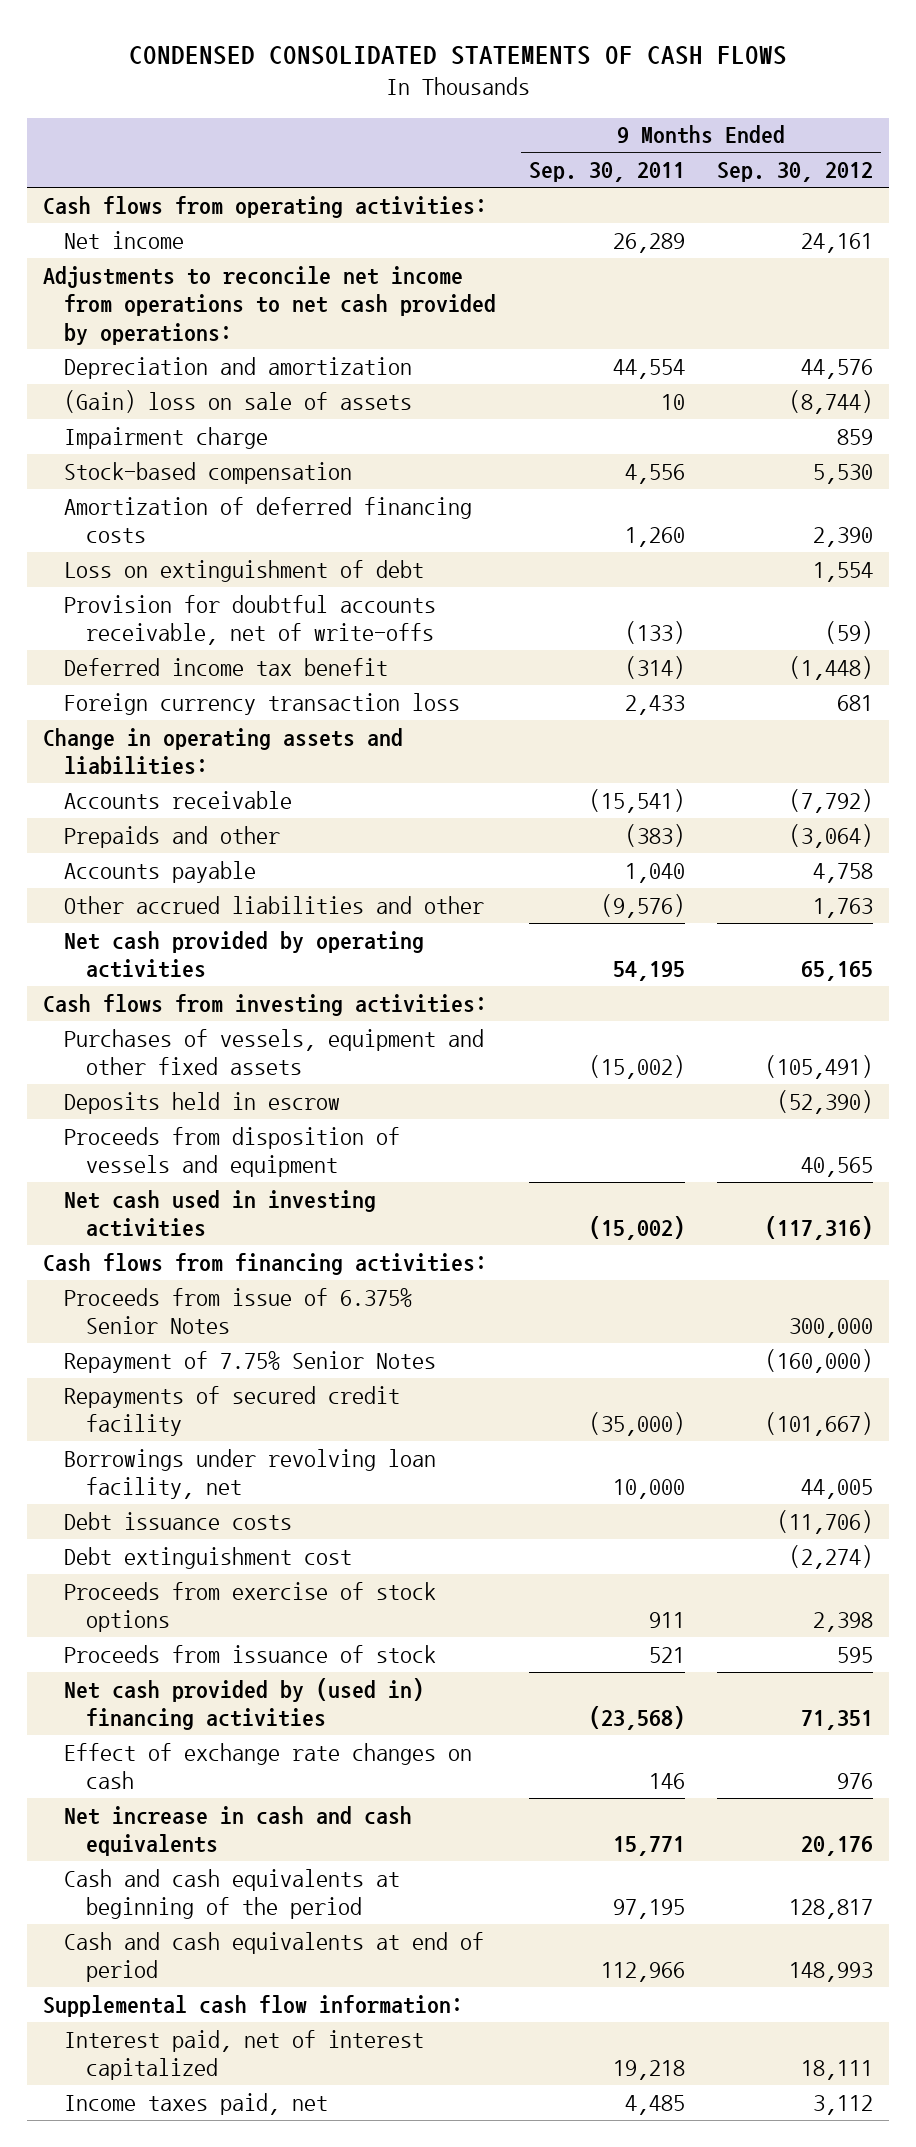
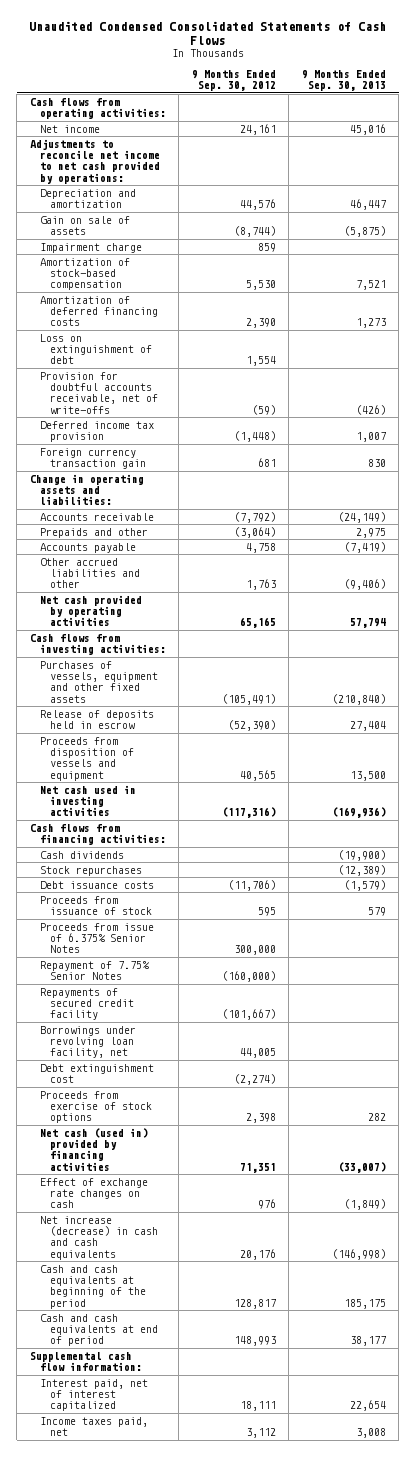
[128,45,787,65] CONDENSED CONSOLIDATED STATEMENTS OF CASH FLOWS -> [28,20,386,45] Unaudited Condensed Consolidated Statements of Cash Flows
[528,162,685,183] Sep. 30, 2011 -> none
none -> [301,69,386,92] 9 Months Ended Sep. 30, 2013
[42,265,497,345] Adjustments to reconcile net income from operations to net cash provided by operations: -> [29,138,160,184] Adjustments to reconcile net income to net cash provided by operations:
[64,389,413,413] (Gain) loss on sale of assets -> [39,215,130,236] Gain on sale of assets
[64,461,353,484] Stock-based compensation -> [39,257,130,291] Amortization of stock-based compensation
[64,657,389,676] Deferred income tax benefit -> [39,420,154,443] Deferred income tax provision
[64,692,461,715] Foreign currency transaction loss -> [39,447,146,470] Foreign currency transaction gain
[64,1091,341,1114] Deposits held in escrow -> [39,709,154,730] Release of deposits held in escrow
none -> [39,850,124,859] Cash dividends
none -> [39,865,142,876] Stock repurchases
[64,1511,293,1530] Debt issuance costs -> [39,880,154,889] Debt issuance costs
[64,1644,437,1663] Proceeds from issuance of stock -> [39,895,152,916] Proceeds from issuance of stock
[64,1677,425,1731] Net cash provided by (used in) financing activities -> [39,1127,148,1171] Net cash (used in) provided by financing activities
[64,1805,413,1857] Net increase in cash and cash equivalents -> [39,1215,158,1260] Net increase (decrease) in cash and cash equivalents

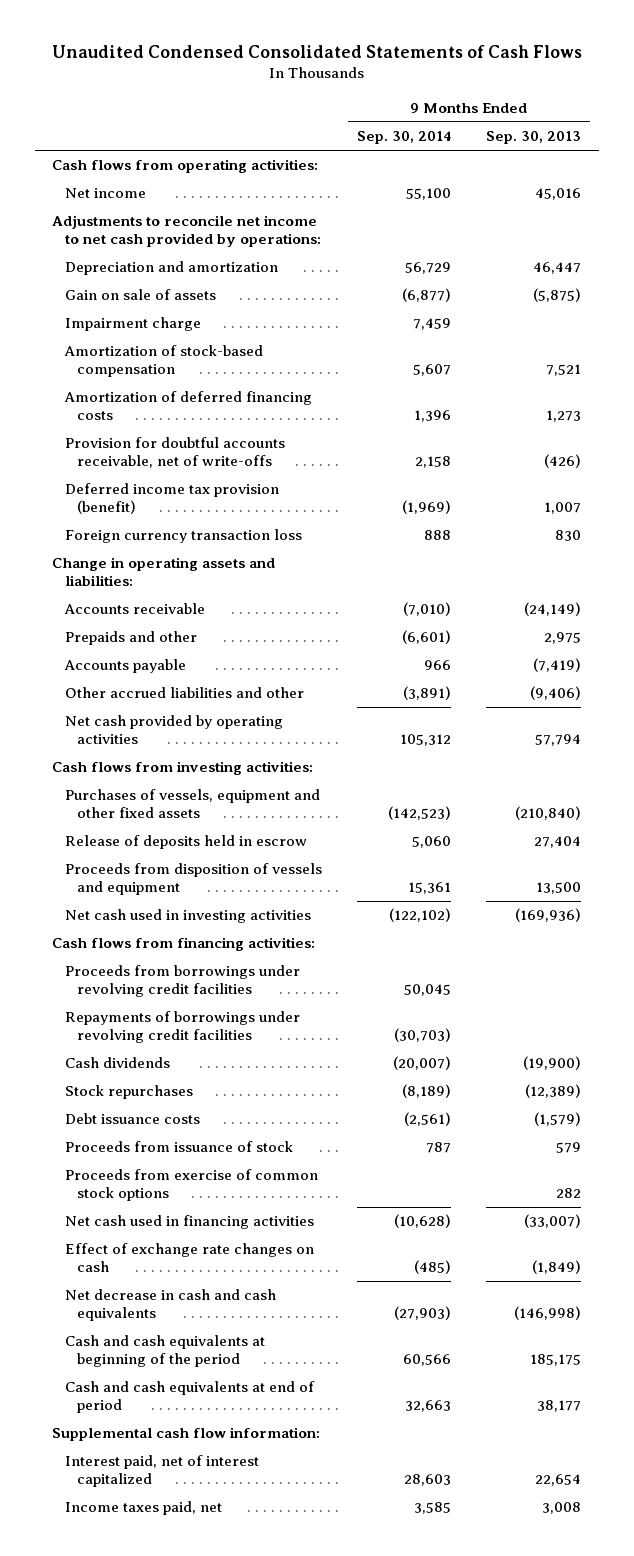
[191,69,276,92] 9 Months Ended Sep. 30, 2012 -> none
none -> [357,131,452,145] Sep. 30, 2014
[39,333,152,365] Loss on extinguishment of debt -> none
[39,420,154,443] Deferred income tax provision -> [64,483,279,515] Deferred income tax provision (benefit)
[39,447,146,470] Foreign currency transaction gain -> [64,529,302,544] Foreign currency transaction loss
none -> [64,965,300,998] Proceeds from borrowings under revolving credit facilities
none -> [64,1011,300,1044] Repayments of borrowings under revolving credit facilities
[39,922,154,954] Proceeds from issue of 6.375% Senior Notes -> none
[39,960,150,981] Repayment of 7.75% Senior Notes -> none
[39,987,134,1021] Repayments of secured credit facility -> none
[39,1025,136,1059] Borrowings under revolving loan facility, net -> none
[39,1063,154,1084] Debt extinguishment cost -> none
[39,1090,152,1124] Proceeds from exercise of stock options -> [64,1169,318,1202] Proceeds from exercise of common stock options
[39,1127,148,1171] Net cash (used in) provided by financing activities -> [64,1215,314,1230] Net cash used in financing activities
[39,1215,158,1260] Net increase (decrease) in cash and cash equivalents -> [64,1289,276,1322] Net decrease in cash and cash equivalents

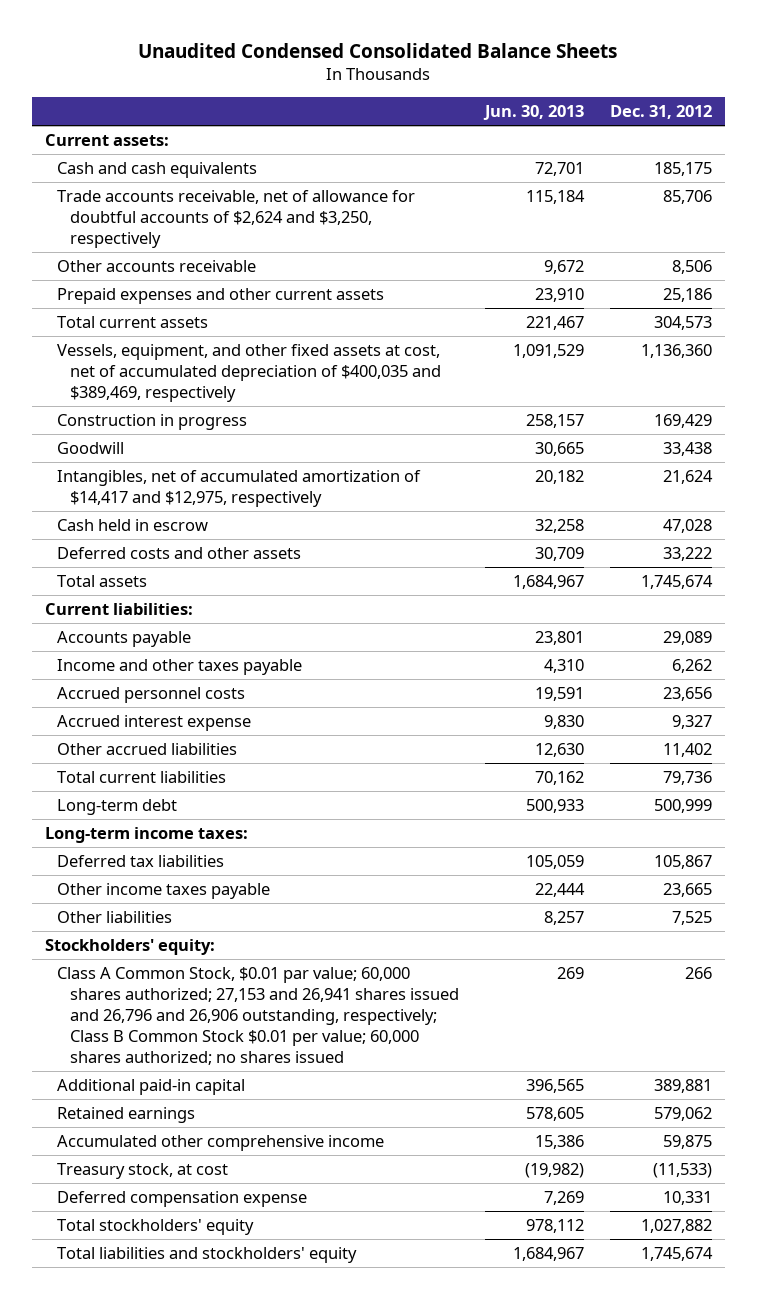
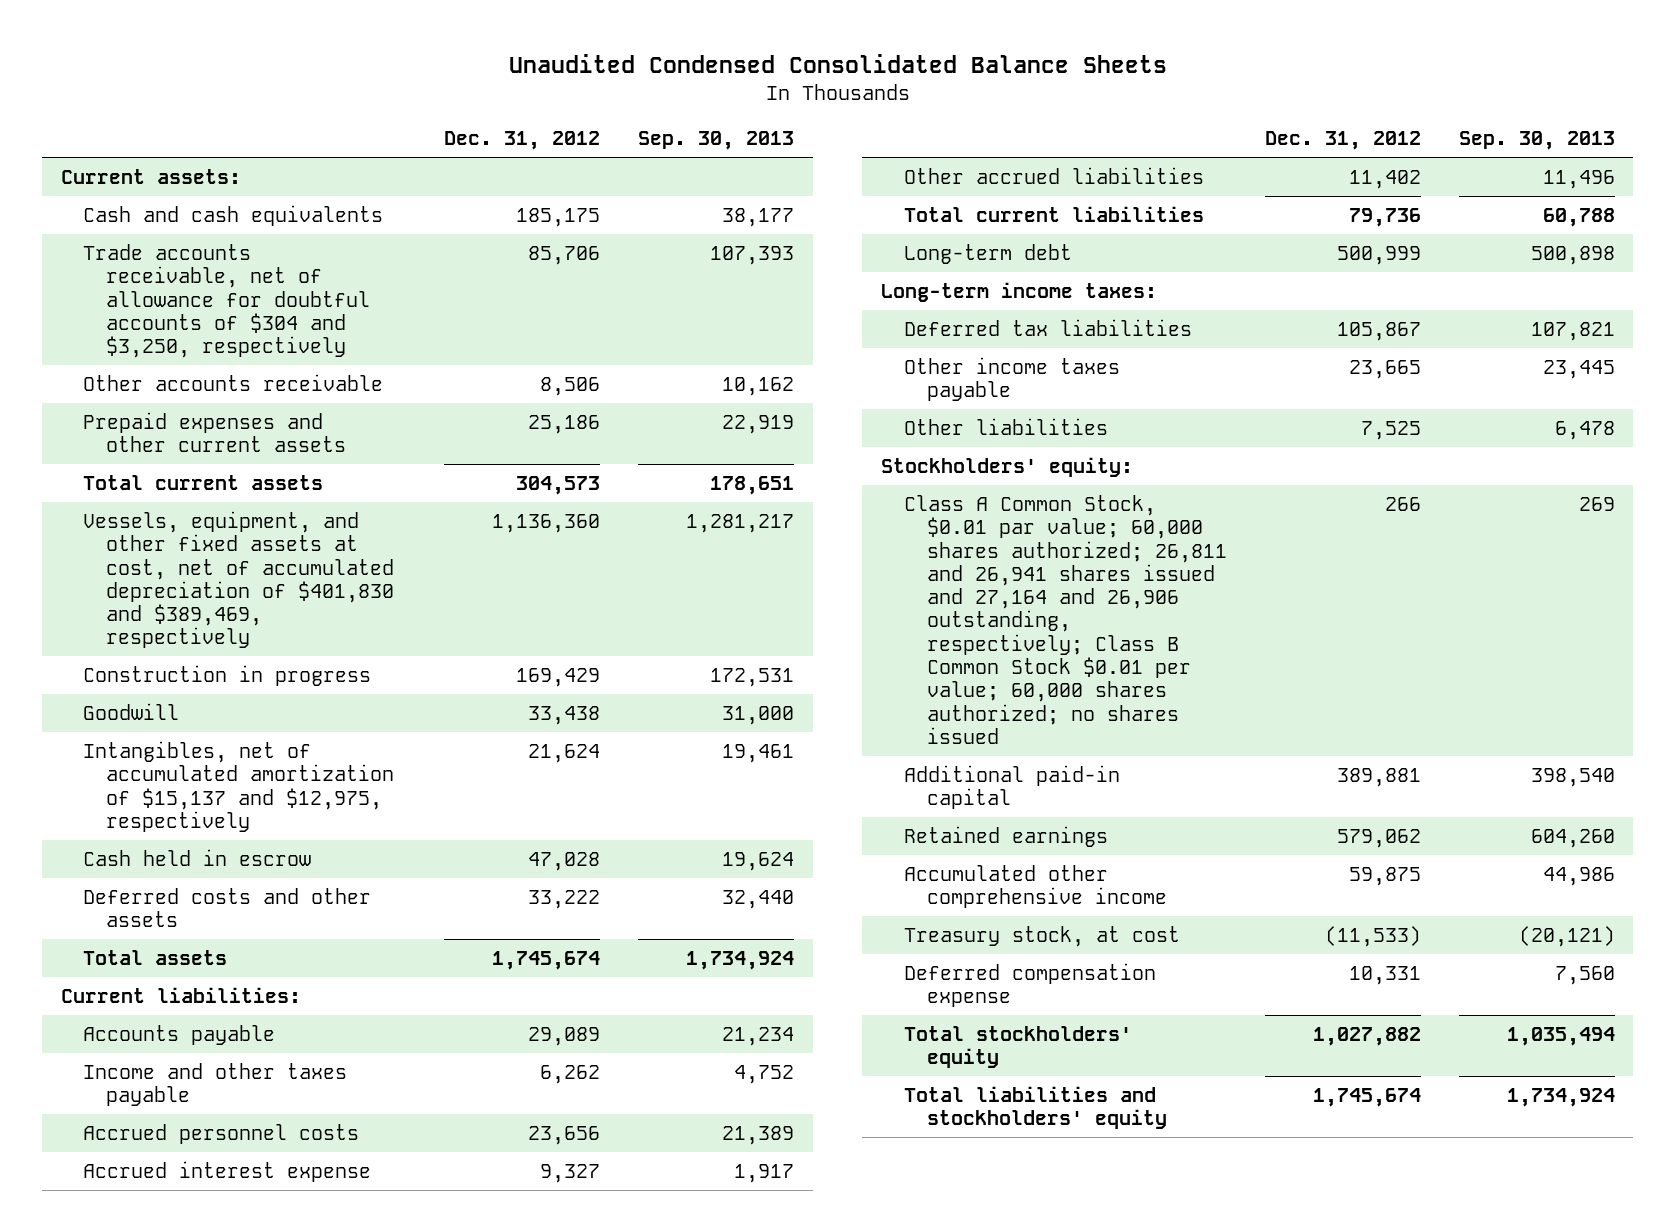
[482,105,584,121] Jun. 30, 2013 -> none
none -> [637,131,794,151] Sep. 30, 2013
[57,190,416,248] Trade accounts receivable, net of allowance for doubtful accounts of $2,624 and $3,250, respectively -> [83,243,371,359] Trade accounts receivable, net of allowance for doubtful accounts of $304 and $3,250, respectively
[57,344,441,402] Vessels, equipment, and other fixed assets at cost, net of accumulated depreciation of $400,035 and $389,469, respectively -> [83,510,395,649] Vessels, equipment, and other fixed assets at cost, net of accumulated depreciation of $401,830 and $389,469, respectively
[57,470,422,508] Intangibles, net of accumulated amortization of $14,417 and $12,975, respectively -> [83,740,395,832] Intangibles, net of accumulated amortization of $15,137 and $12,975, respectively
[57,967,459,1065] Class A Common Stock, $0.01 par value; 60,000 shares authorized; 27,153 and 26,941 shares issued and 26,796 and 26,906 outstanding, respectively; Class B Common Stock $0.01 per value; 60,000 shares authorized; no shares issued -> [904,494,1228,745] Class A Common Stock, $0.01 par value; 60,000 shares authorized; 26,811 and 26,941 shares issued and 27,164 and 26,906 outstanding, respectively; Class B Common Stock $0.01 per value; 60,000 shares authorized; no shares issued

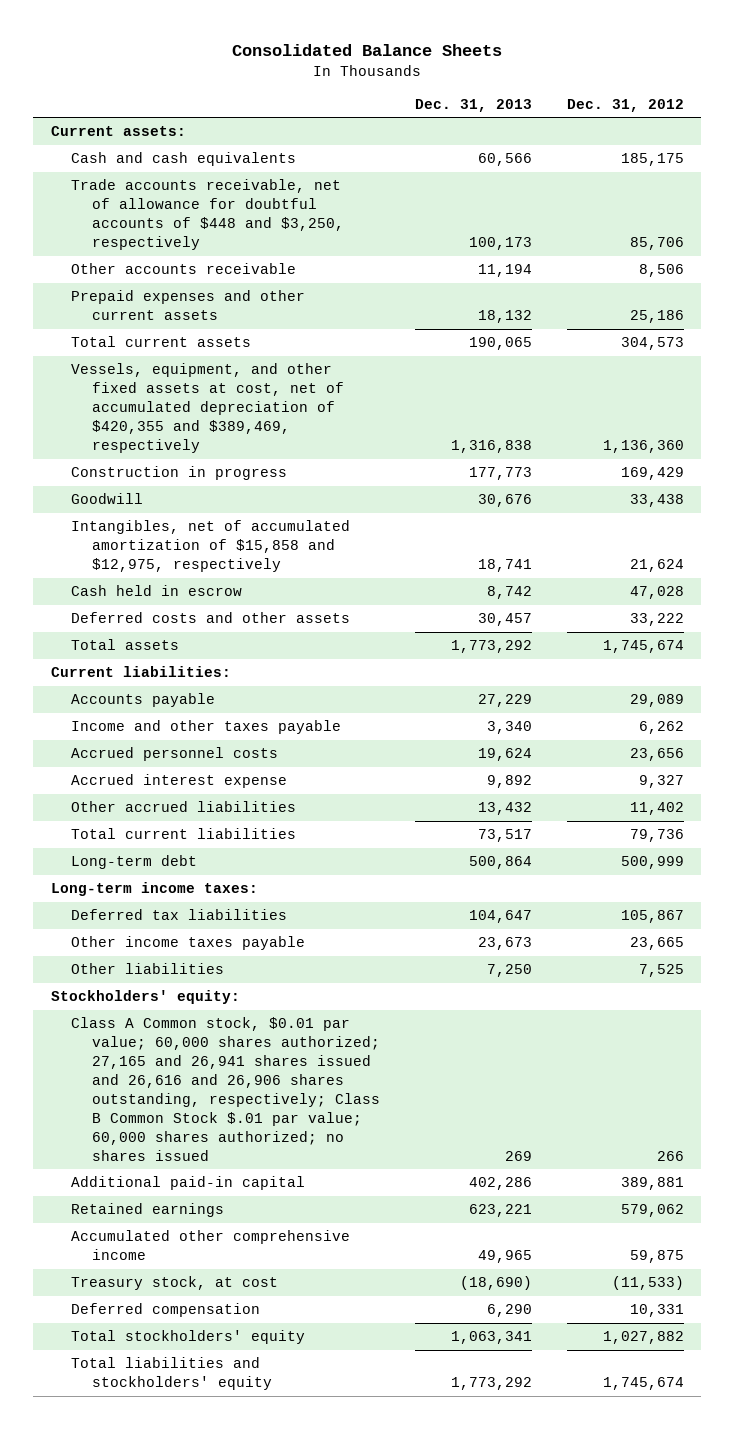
[508,53,1167,73] Unaudited Condensed Consolidated Balance Sheets -> [232,44,503,57] Consolidated Balance Sheets
[637,131,794,151] Sep. 30, 2013 -> none
none -> [414,98,532,112] Dec. 31, 2013
[83,243,371,359] Trade accounts receivable, net of allowance for doubtful accounts of $304 and $3,250, respectively -> [71,179,344,251] Trade accounts receivable, net of allowance for doubtful accounts of $448 and $3,250, respectively
[83,510,395,649] Vessels, equipment, and other fixed assets at cost, net of accumulated depreciation of $401,830 and $389,469, respectively -> [71,363,344,454] Vessels, equipment, and other fixed assets at cost, net of accumulated depreciation of $420,355 and $389,469, respectively
[83,740,395,832] Intangibles, net of accumulated amortization of $15,137 and $12,975, respectively -> [71,520,351,573] Intangibles, net of accumulated amortization of $15,858 and $12,975, respectively
[904,494,1228,745] Class A Common Stock, $0.01 par value; 60,000 shares authorized; 26,811 and 26,941 shares issued and 27,164 and 26,906 outstanding, respectively; Class B Common Stock $0.01 per value; 60,000 shares authorized; no shares issued -> [71,1017,380,1161] Class A Common stock, $0.01 par value; 60,000 shares authorized; 27,165 and 26,941 shares issued and 26,616 and 26,906 shares outstanding, respectively; Class B Common Stock $.01 par value; 60,000 shares authorized; no shares issued
[904,962,1157,1008] Deferred compensation expense -> [71,1303,261,1318] Deferred compensation

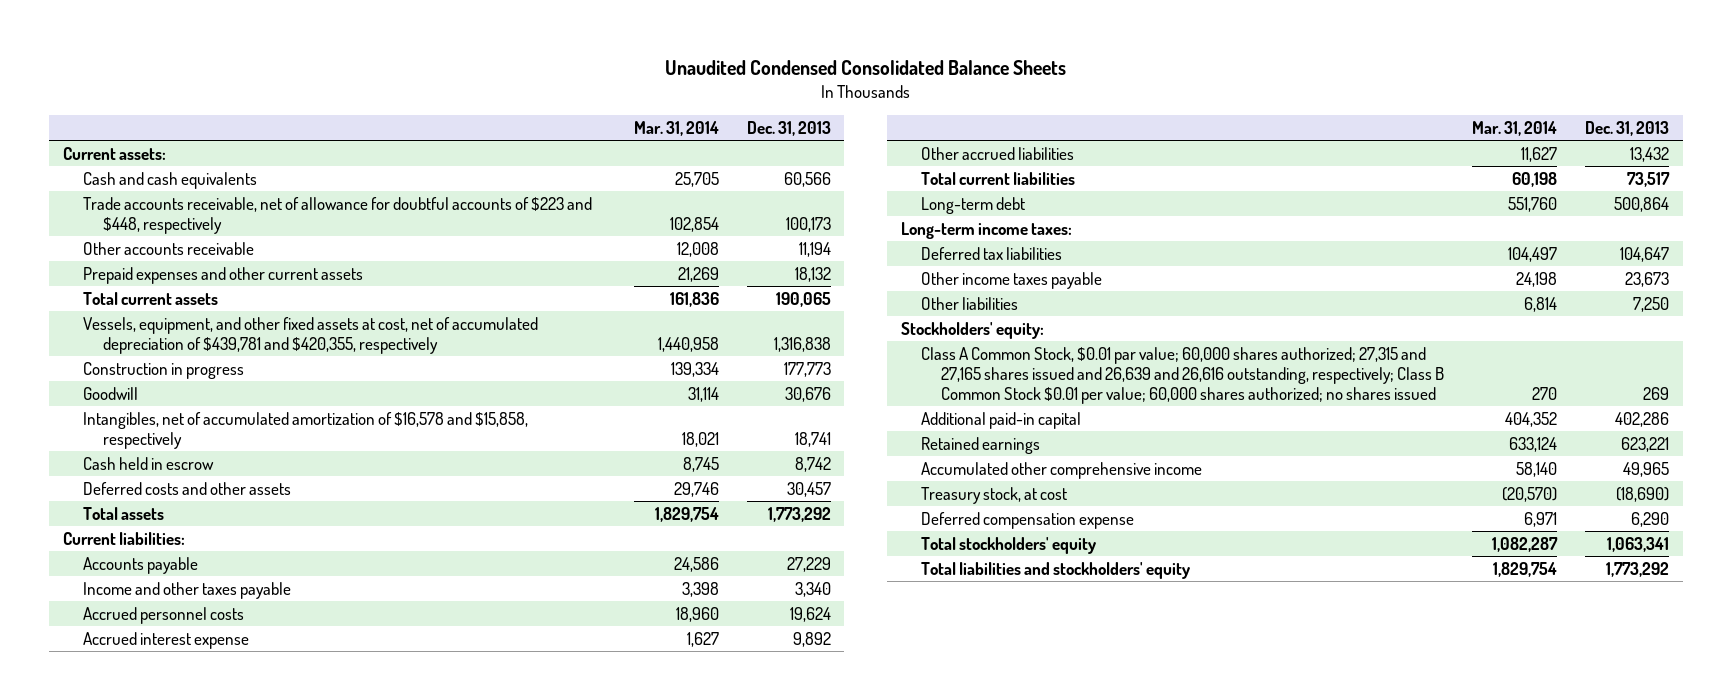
[232,44,503,57] Consolidated Balance Sheets -> [664,60,1066,76] Unaudited Condensed Consolidated Balance Sheets
[566,98,684,112] Dec. 31, 2012 -> none
none -> [633,120,719,136] Mar. 31, 2014
[71,179,344,251] Trade accounts receivable, net of allowance for doubtful accounts of $448 and $3,250, respectively -> [82,196,592,234] Trade accounts receivable, net of allowance for doubtful accounts of $223 and $448, respectively
[71,363,344,454] Vessels, equipment, and other fixed assets at cost, net of accumulated depreciation of $420,355 and $389,469, respectively -> [82,316,538,354] Vessels, equipment, and other fixed assets at cost, net of accumulated depreciation of $439,781 and $420,355, respectively
[71,520,351,573] Intangibles, net of accumulated amortization of $15,858 and $12,975, respectively -> [82,411,528,449] Intangibles, net of accumulated amortization of $16,578 and $15,858, respectively
[71,1017,380,1161] Class A Common stock, $0.01 par value; 60,000 shares authorized; 27,165 and 26,941 shares issued and 26,616 and 26,906 shares outstanding, respectively; Class B Common Stock $.01 par value; 60,000 shares authorized; no shares issued -> [921,346,1445,404] Class A Common Stock, $0.01 par value; 60,000 shares authorized; 27,315 and 27,165 shares issued and 26,639 and 26,616 outstanding, respectively; Class B Common Stock $0.01 per value; 60,000 shares authorized; no shares issued
[71,1303,261,1318] Deferred compensation -> [921,511,1135,529] Deferred compensation expense

